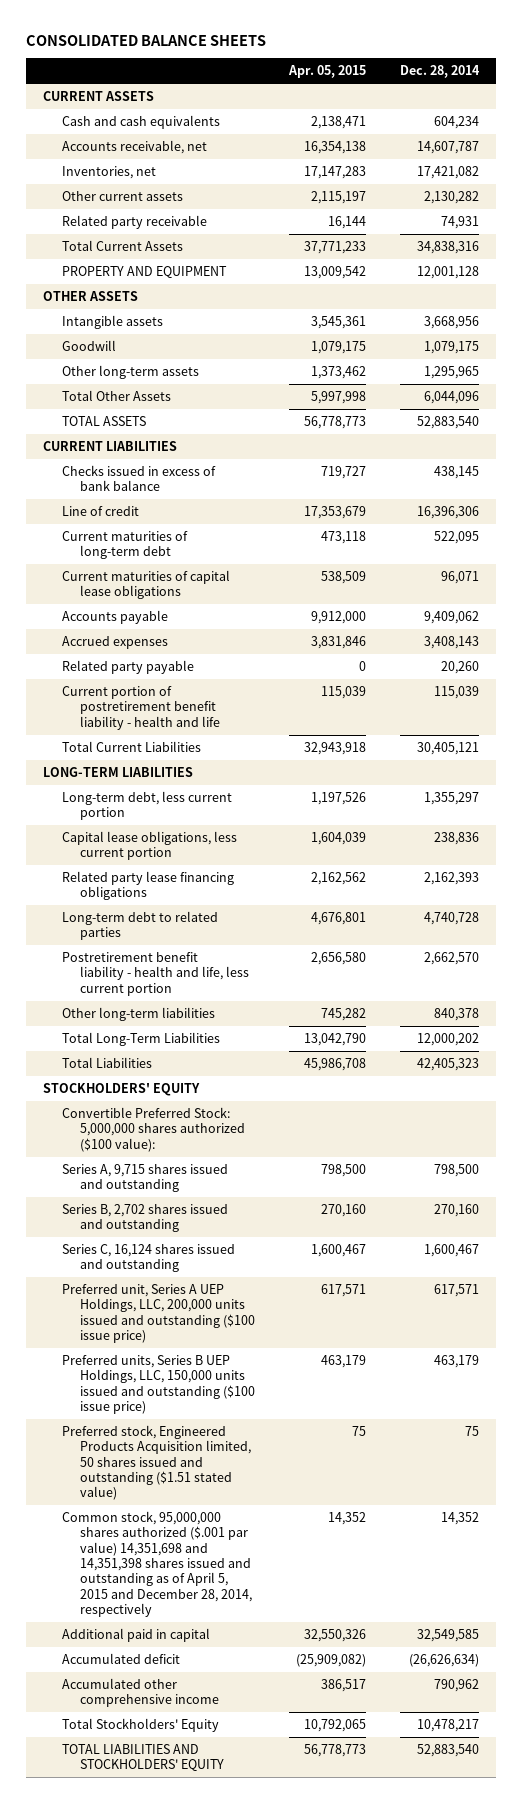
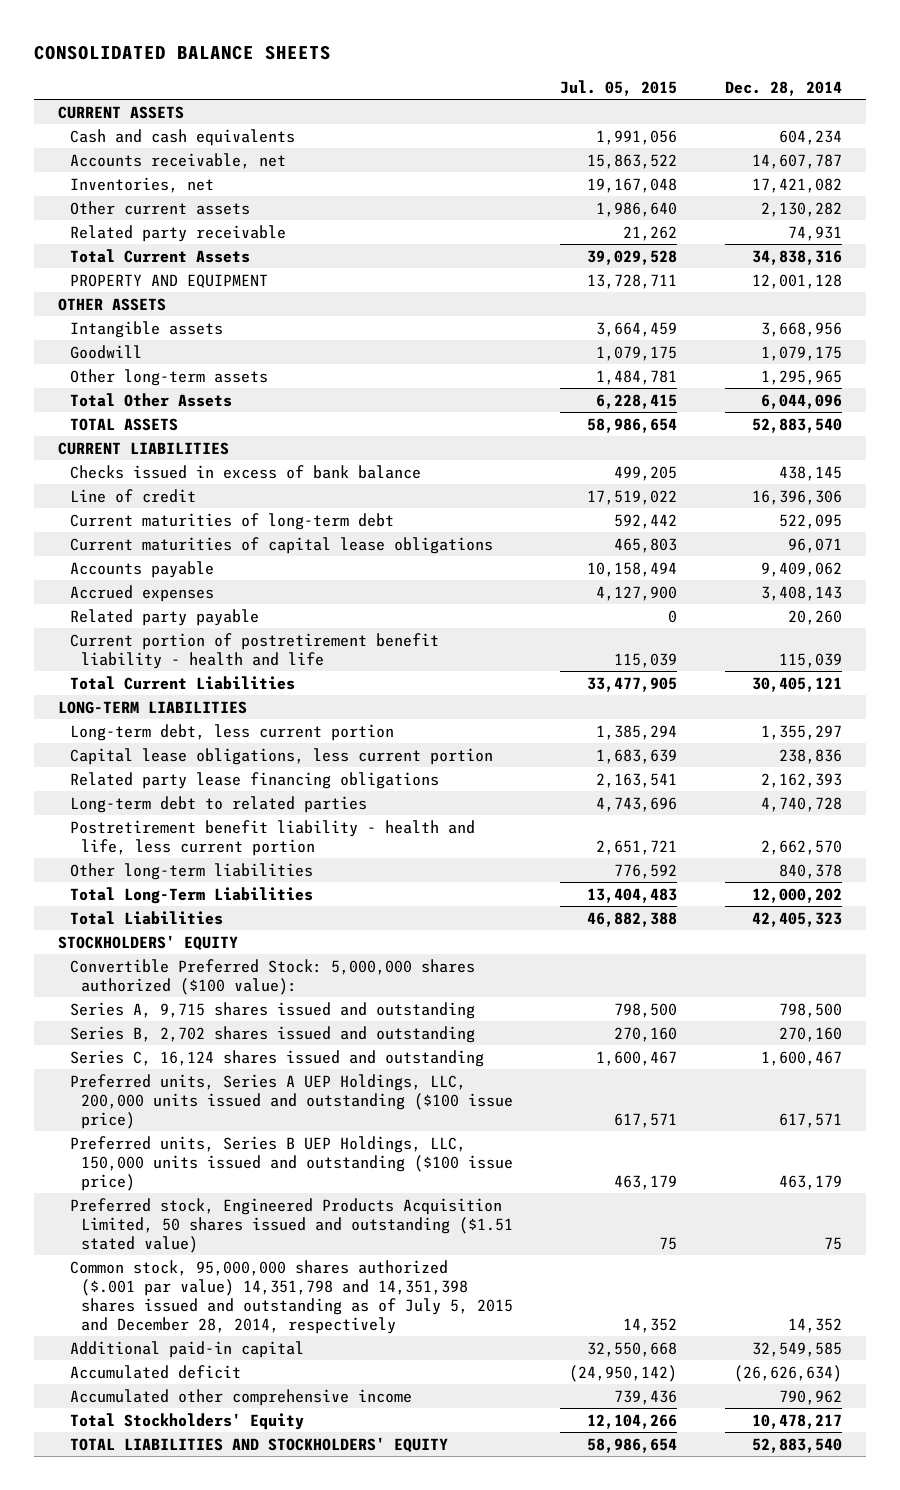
[288,65,367,79] Apr. 05, 2015 -> none
none -> [560,79,678,96] Jul. 05, 2015
[61,1284,256,1344] Preferred unit, Series A UEP Holdings, LLC, 200,000 units issued and outstanding ($100 issue price) -> [69,1073,513,1129] Preferred units, Series A UEP Holdings, LLC, 200,000 units issued and outstanding ($100 issue price)
[61,1425,252,1501] Preferred stock, Engineered Products Acquisition limited, 50 shares issued and outstanding ($1.51 stated value) -> [69,1197,513,1253] Preferred stock, Engineered Products Acquisition Limited, 50 shares issued and outstanding ($1.51 stated value)
[61,1511,253,1617] Common stock, 95,000,000 shares authorized ($.001 par value) 14,351,698 and 14,351,398 shares issued and outstanding as of April 5, 2015 and December 28, 2014, respectively -> [69,1259,513,1334] Common stock, 95,000,000 shares authorized ($.001 par value) 14,351,798 and 14,351,398 shares issued and outstanding as of July 5, 2015 and December 28, 2014, respectively
[61,1628,210,1643] Additional paid in capital -> [69,1340,304,1358] Additional paid-in capital

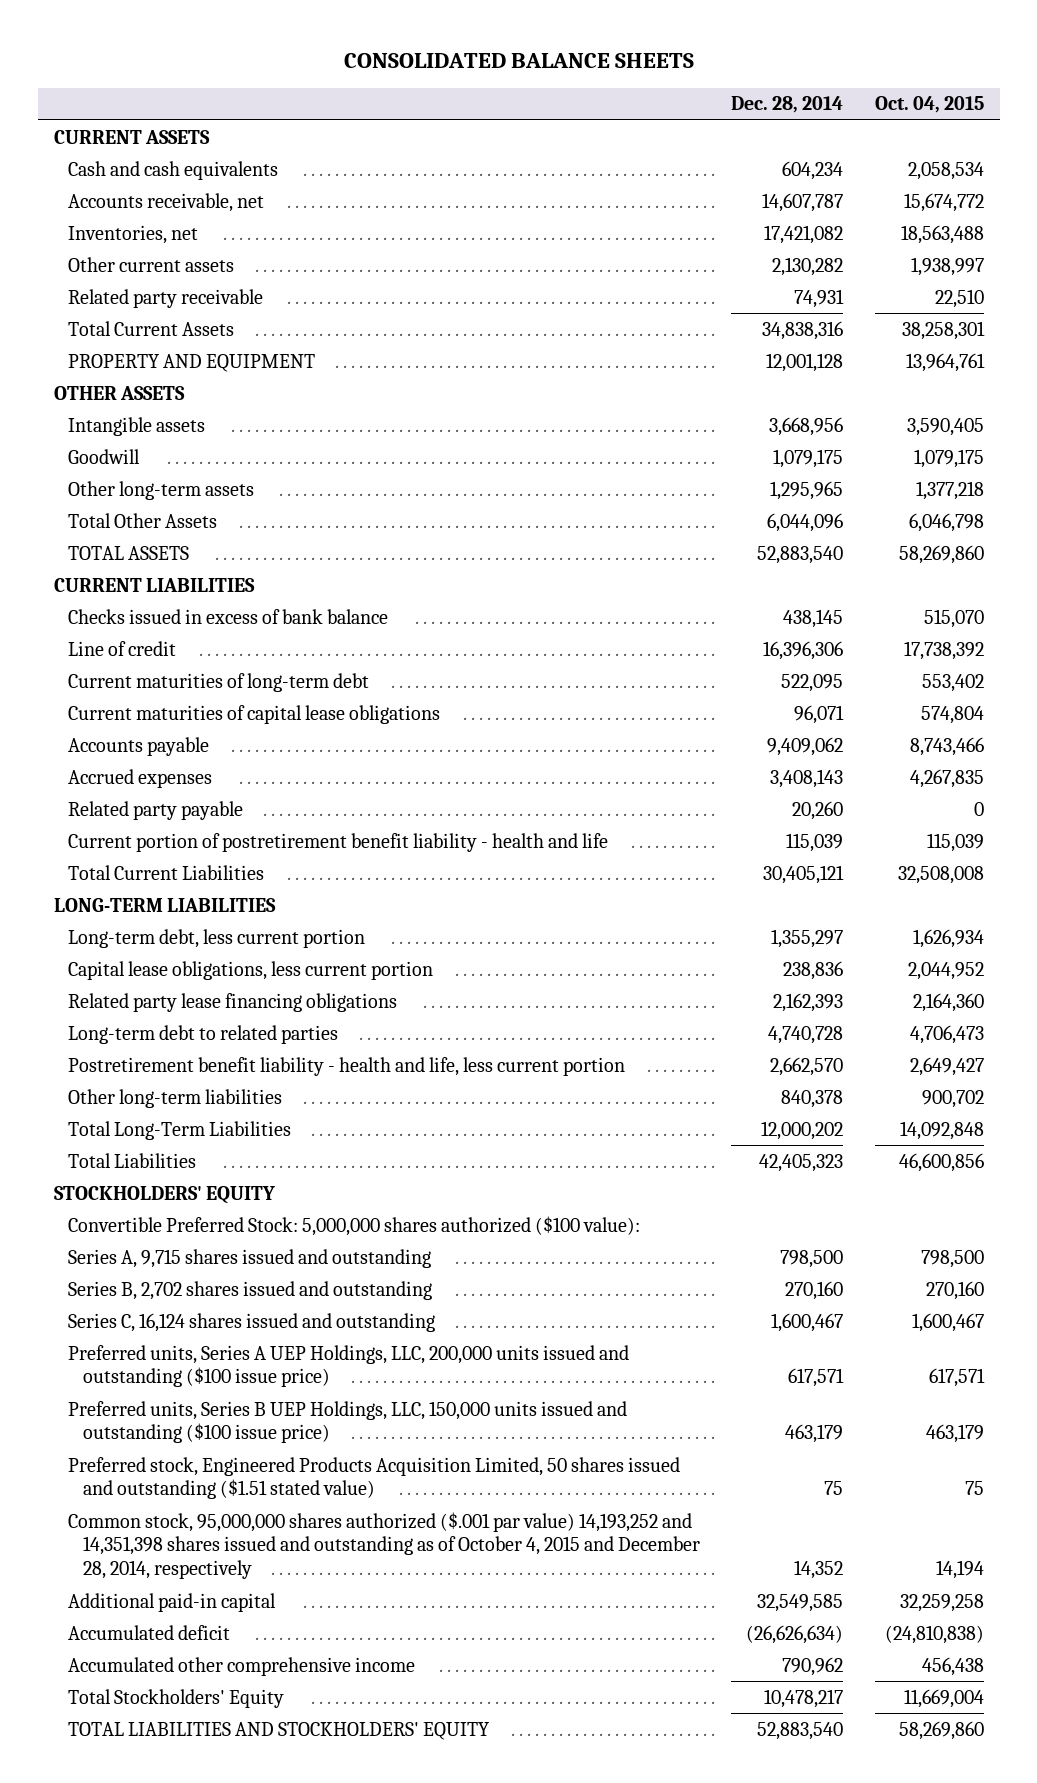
[560,79,678,96] Jul. 05, 2015 -> none
none -> [874,96,984,114] Oct. 04, 2015
[69,1259,513,1334] Common stock, 95,000,000 shares authorized ($.001 par value) 14,351,798 and 14,351,398 shares issued and outstanding as of July 5, 2015 and December 28, 2014, respectively -> [68,1511,700,1580] Common stock, 95,000,000 shares authorized ($.001 par value) 14,193,252 and 14,351,398 shares issued and outstanding as of October 4, 2015 and December 28, 2014, respectively

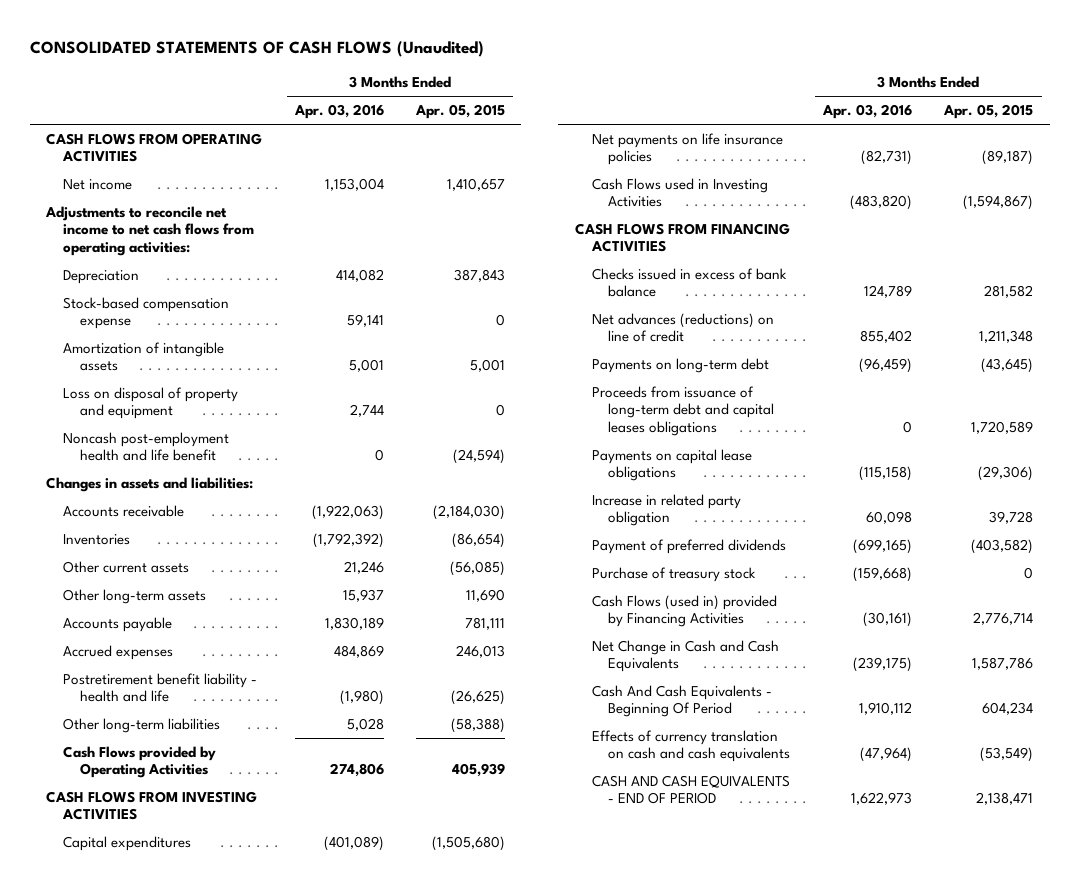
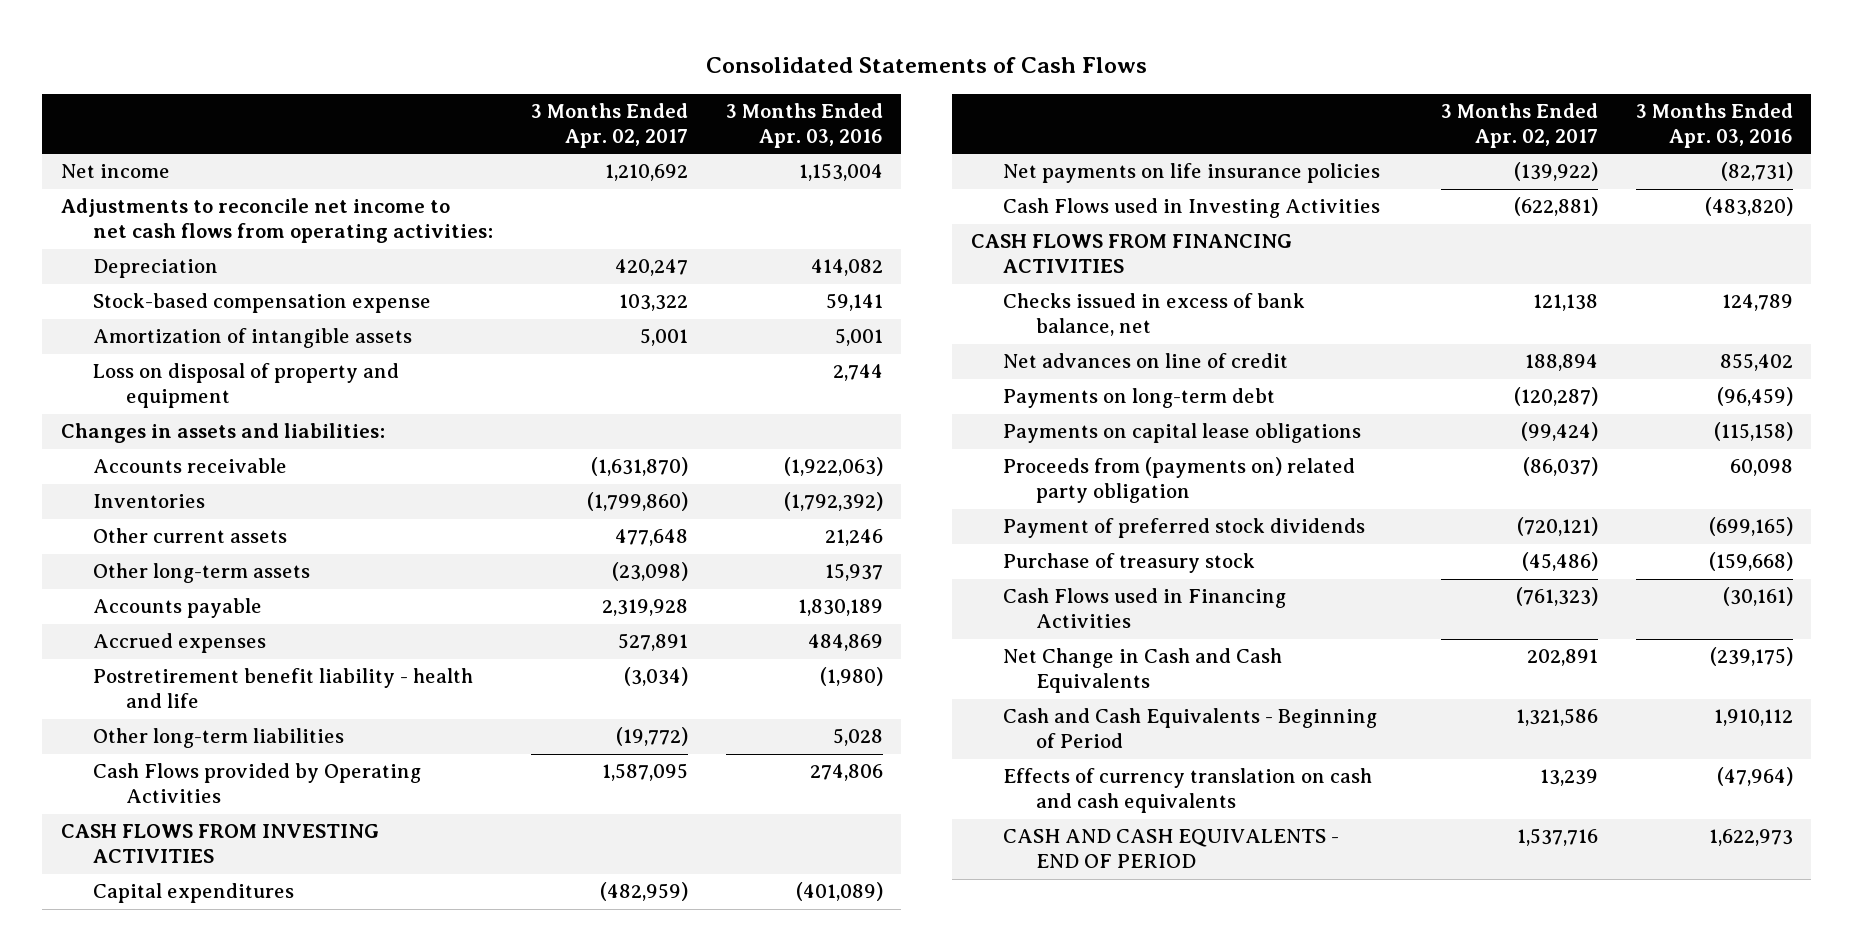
[30,41,485,58] CONSOLIDATED STATEMENTS OF CASH FLOWS (Unaudited) -> [705,57,1147,74] Consolidated Statements of Cash Flows
[415,104,506,120] Apr. 05, 2015 -> none
none -> [530,102,688,149] 3 Months Ended Apr. 02, 2017
[46,132,263,163] CASH FLOWS FROM OPERATING ACTIVITIES -> none
[63,431,230,462] Noncash post-employment health and life benefit -> none
[591,267,787,298] Checks issued in excess of bank balance -> [1003,293,1306,337] Checks issued in excess of bank balance, net
[591,312,774,343] Net advances (reductions) on line of credit -> [1003,353,1289,369] Net advances on line of credit
[591,385,775,436] Proceeds from issuance of long-term debt and capital leases obligations -> none
[591,493,741,527] Increase in related party obligation -> [1003,457,1356,504] Proceeds from (payments on) related party obligation
[591,538,786,554] Payment of preferred dividends -> [1003,518,1366,539] Payment of preferred stock dividends
[591,594,777,628] Cash Flows (used in) provided by Financing Activities -> [1003,588,1287,629] Cash Flows used in Financing Activities
[591,684,772,718] Cash And Cash Equivalents - Beginning Of Period -> [1003,708,1378,749] Cash and Cash Equivalents - Beginning of Period

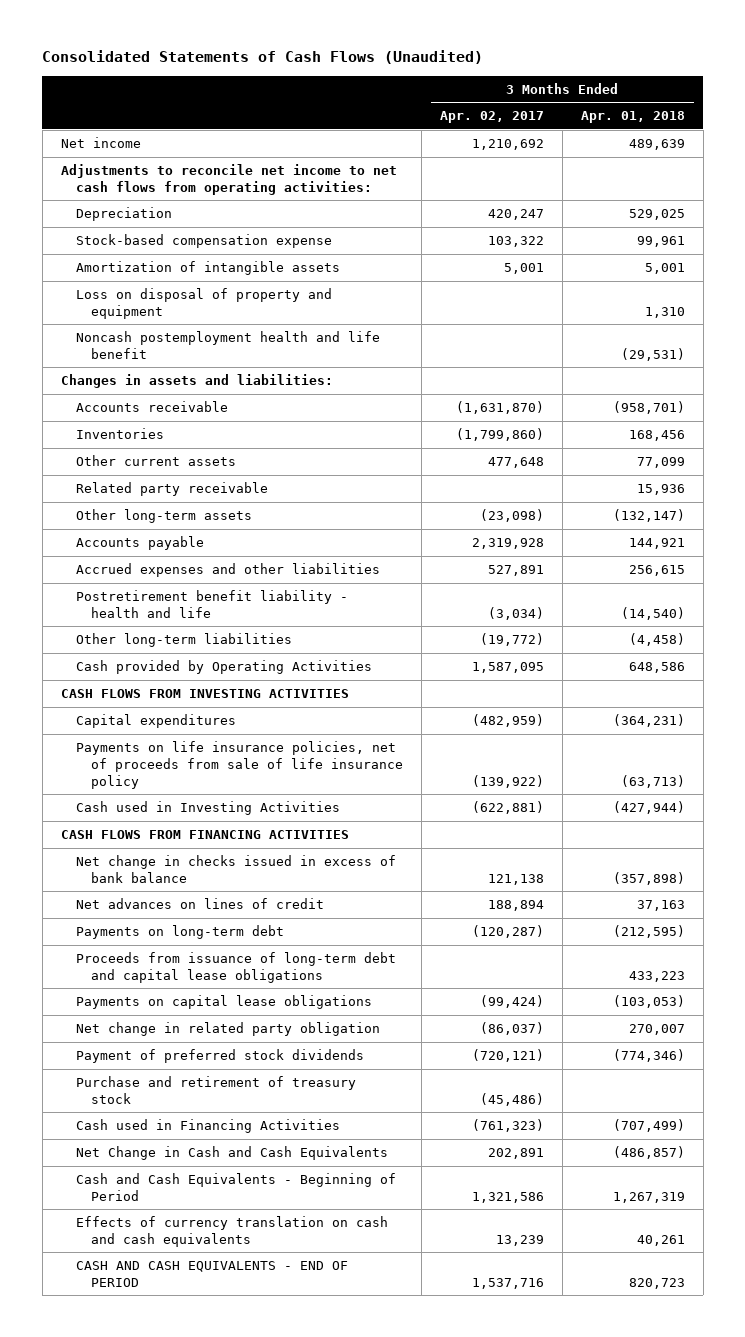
[705,57,1147,74] Consolidated Statements of Cash Flows -> [42,50,484,65] Consolidated Statements of Cash Flows (Unaudited)
[725,102,883,149] 3 Months Ended Apr. 03, 2016 -> none
none -> [580,111,685,124] Apr. 01, 2018
none -> [75,331,380,359] Noncash postemployment health and life benefit
none -> [75,482,268,497] Related party receivable
[93,633,267,654] Accrued expenses -> [75,563,380,578] Accrued expenses and other liabilities
[93,763,422,804] Cash Flows provided by Operating Activities -> [75,660,372,675] Cash provided by Operating Activities
[1003,163,1381,184] Net payments on life insurance policies -> [75,741,404,789] Payments on life insurance policies, net of proceeds from sale of life insurance policy
[1003,198,1381,219] Cash Flows used in Investing Activities -> [75,801,340,816] Cash used in Investing Activities
[1003,293,1306,337] Checks issued in excess of bank balance, net -> [75,855,396,883] Net change in checks issued in excess of bank balance
[1003,353,1289,369] Net advances on line of credit -> [75,898,324,910] Net advances on lines of credit
none -> [75,952,396,983] Proceeds from issuance of long-term debt and capital lease obligations
[1003,457,1356,504] Proceeds from (payments on) related party obligation -> [75,1022,380,1037] Net change in related party obligation
[1003,553,1256,574] Purchase of treasury stock -> [75,1076,356,1104] Purchase and retirement of treasury stock
[1003,588,1287,629] Cash Flows used in Financing Activities -> [75,1119,340,1134] Cash used in Financing Activities

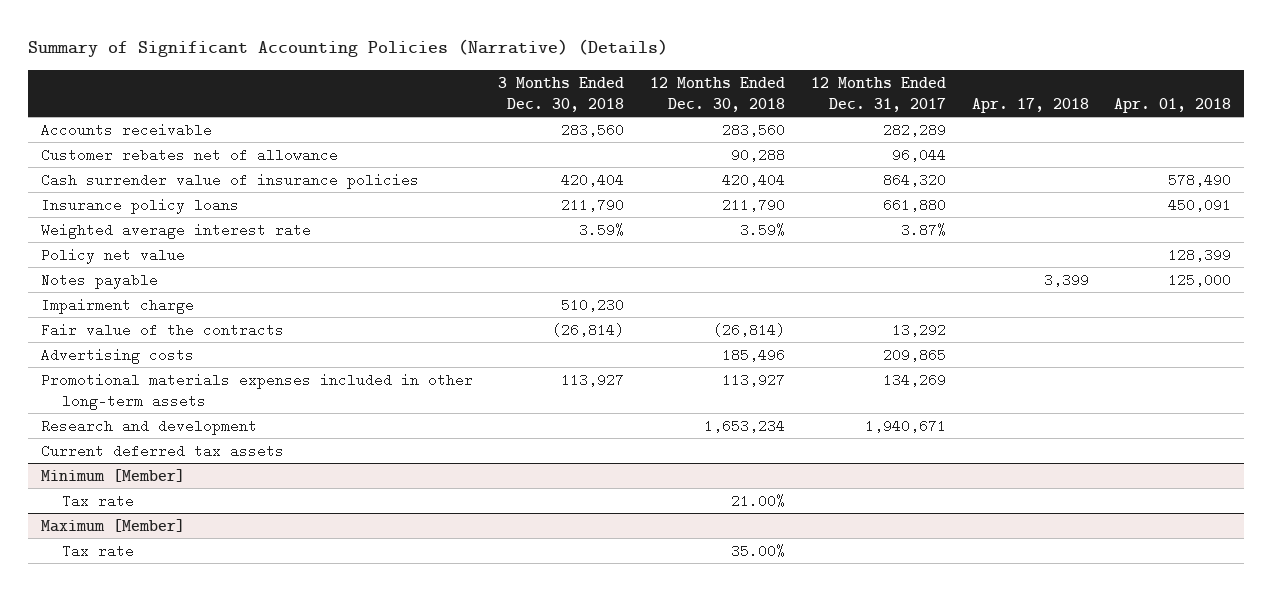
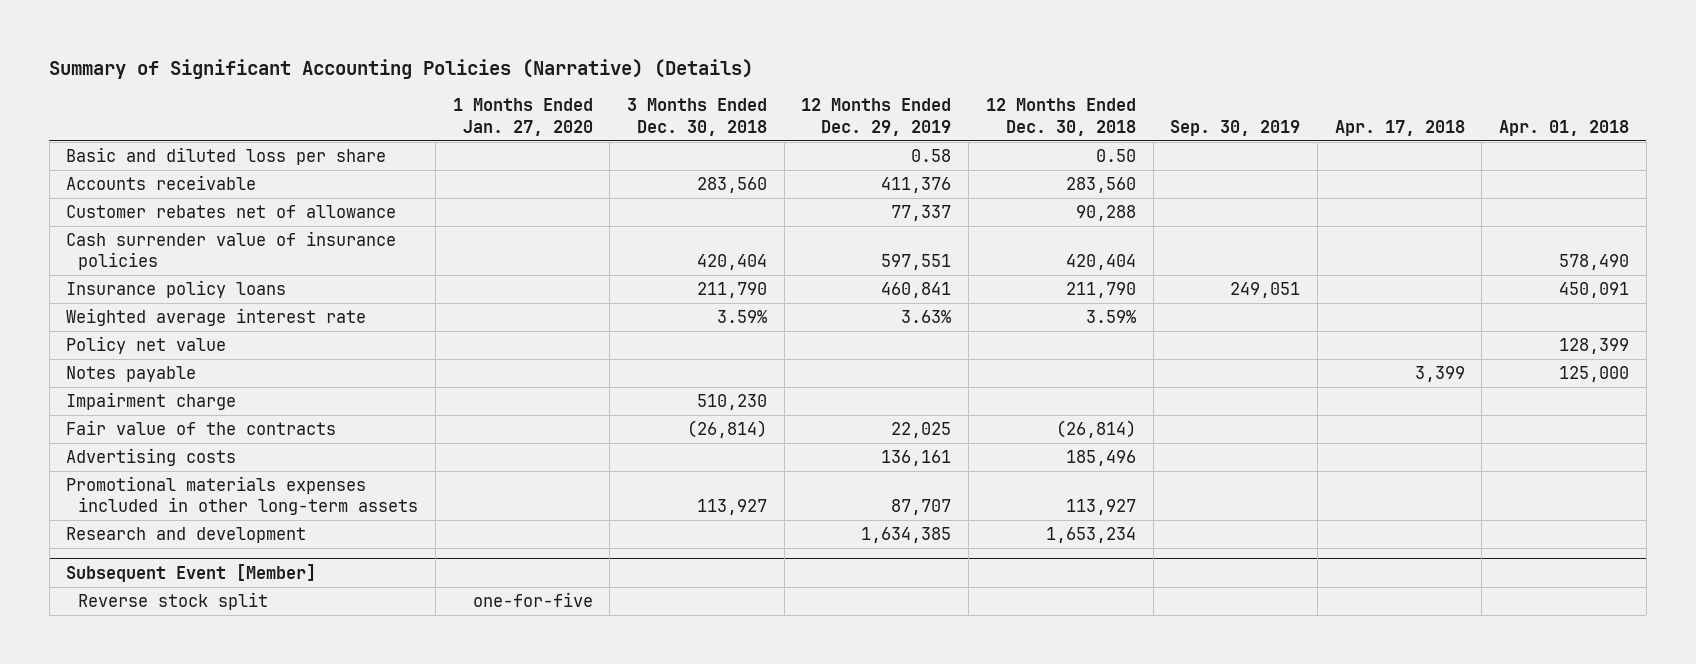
[810,76,946,112] 12 Months Ended Dec. 31, 2017 -> none
none -> [452,98,593,136] 1 Months Ended Jan. 27, 2020
none -> [801,98,952,136] 12 Months Ended Dec. 29, 2019
none -> [1170,119,1301,136] Sep. 30, 2019
none -> [66,147,387,166] Basic and diluted loss per share
[40,443,284,458] Current deferred tax assets -> none
[40,468,185,482] Minimum [Member] -> none
[61,493,134,508] Tax rate -> none
[40,518,185,532] Maximum [Member] -> none
[61,543,134,558] Tax rate -> none
none -> [66,563,317,582] Subsequent Event [Member]
none -> [78,592,269,611] Reverse stock split

